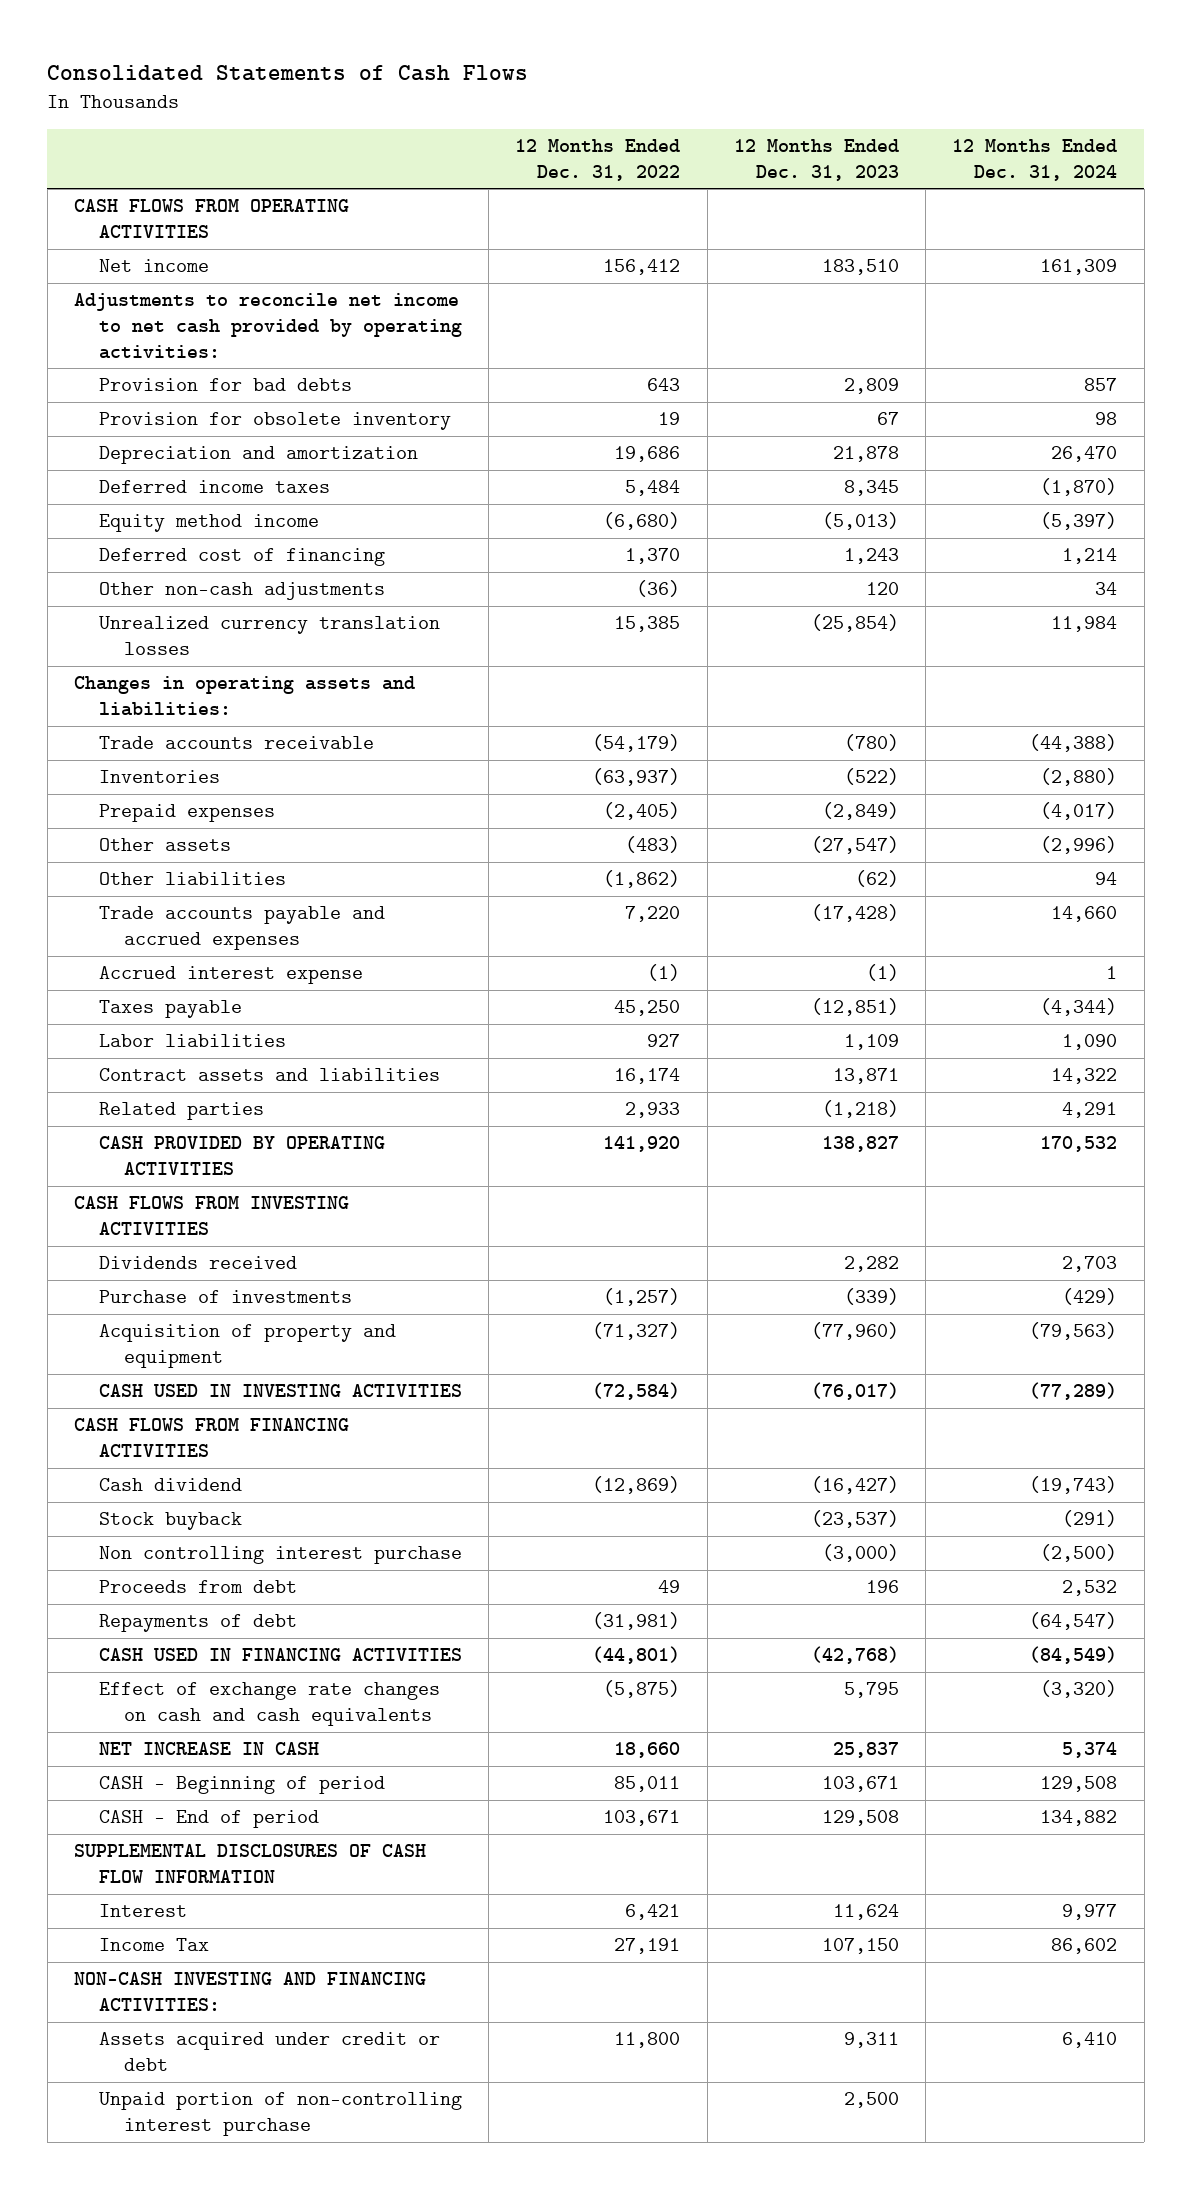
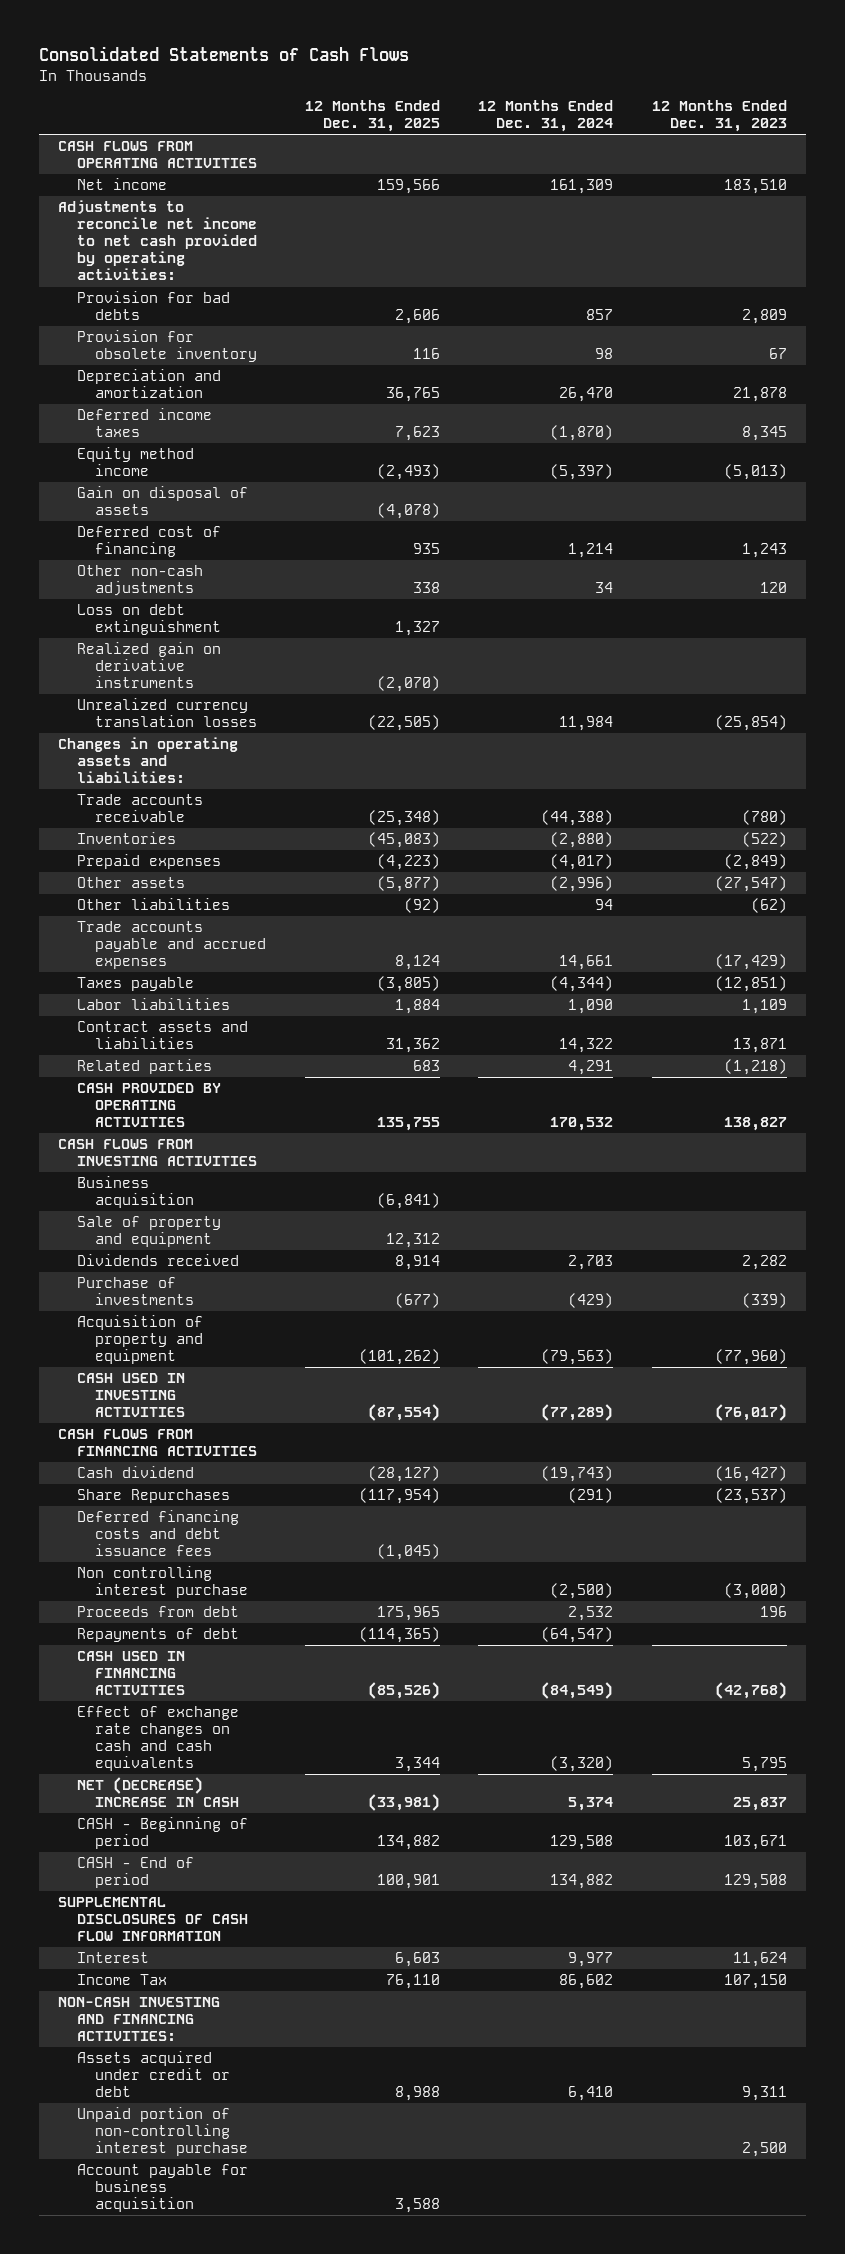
[515,138,681,181] 12 Months Ended Dec. 31, 2022 -> none
none -> [304,100,440,133] 12 Months Ended Dec. 31, 2025
none -> [76,486,248,516] Gain on disposal of assets
none -> [76,604,222,636] Loss on debt extinguishment
none -> [76,642,221,689] Realized gain on derivative instruments
[99,966,364,985] Accrued interest expense -> none
[810,904,899,923] (17,428) -> [715,954,788,971] (17,429)
[1051,906,1118,923] 14,660 -> [559,955,614,971] 14,661
none -> [76,1176,195,1209] Business acquisition
none -> [76,1216,221,1248] Sale of property and equipment
[99,1512,243,1531] Stock buyback -> [76,1489,230,1504] Share Repurchases
none -> [76,1510,239,1557] Deferred financing costs and debt issuance fees
[99,1742,320,1756] NET INCREASE IN CASH -> [76,1777,240,1808] NET (DECREASE) INCREASE IN CASH
none -> [76,2164,248,2213] Account payable for business acquisition

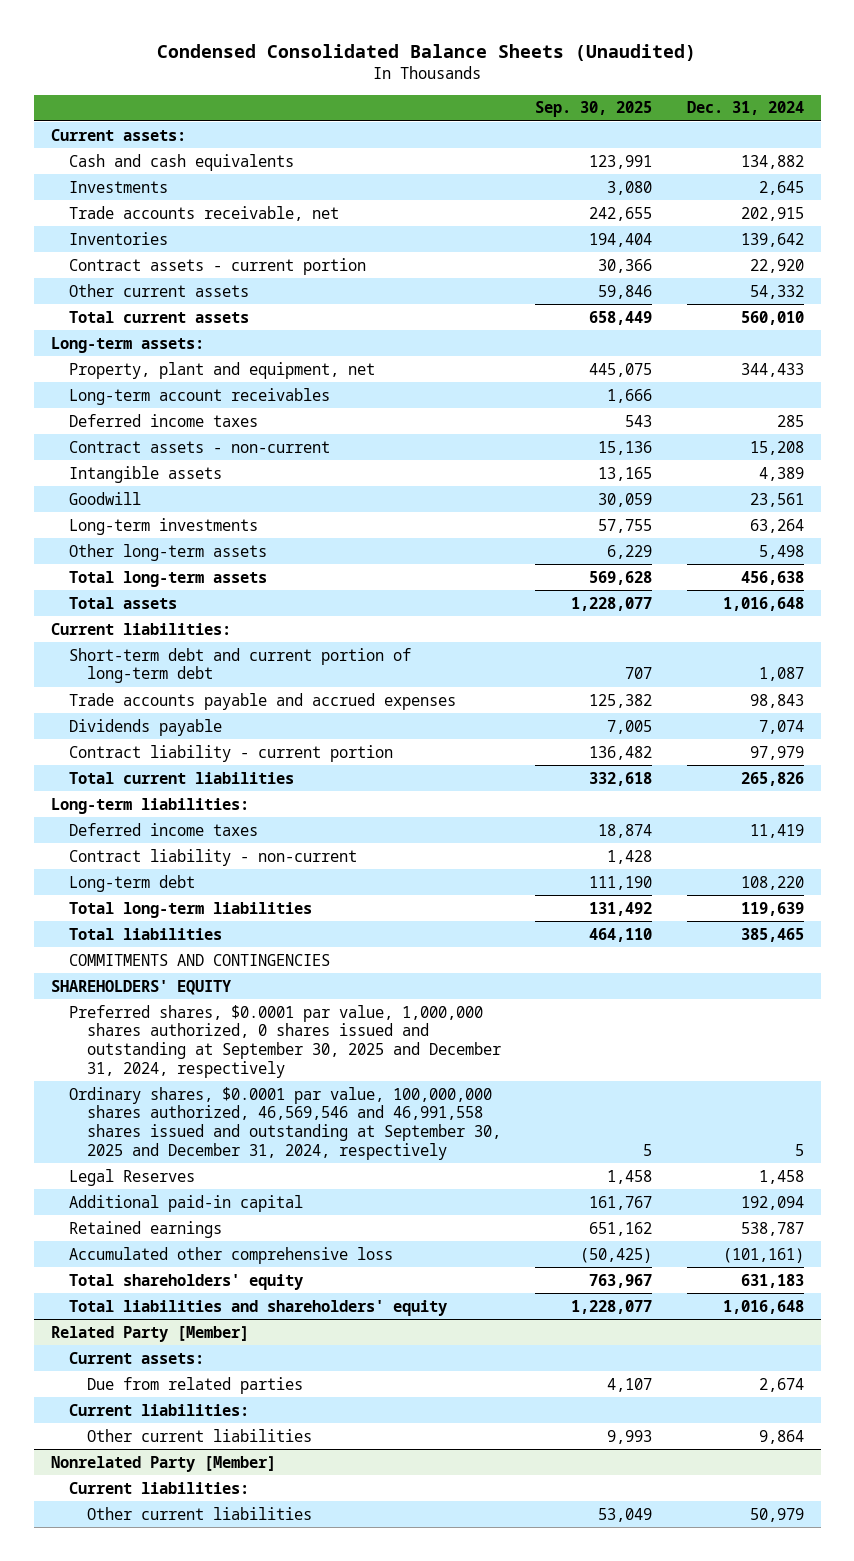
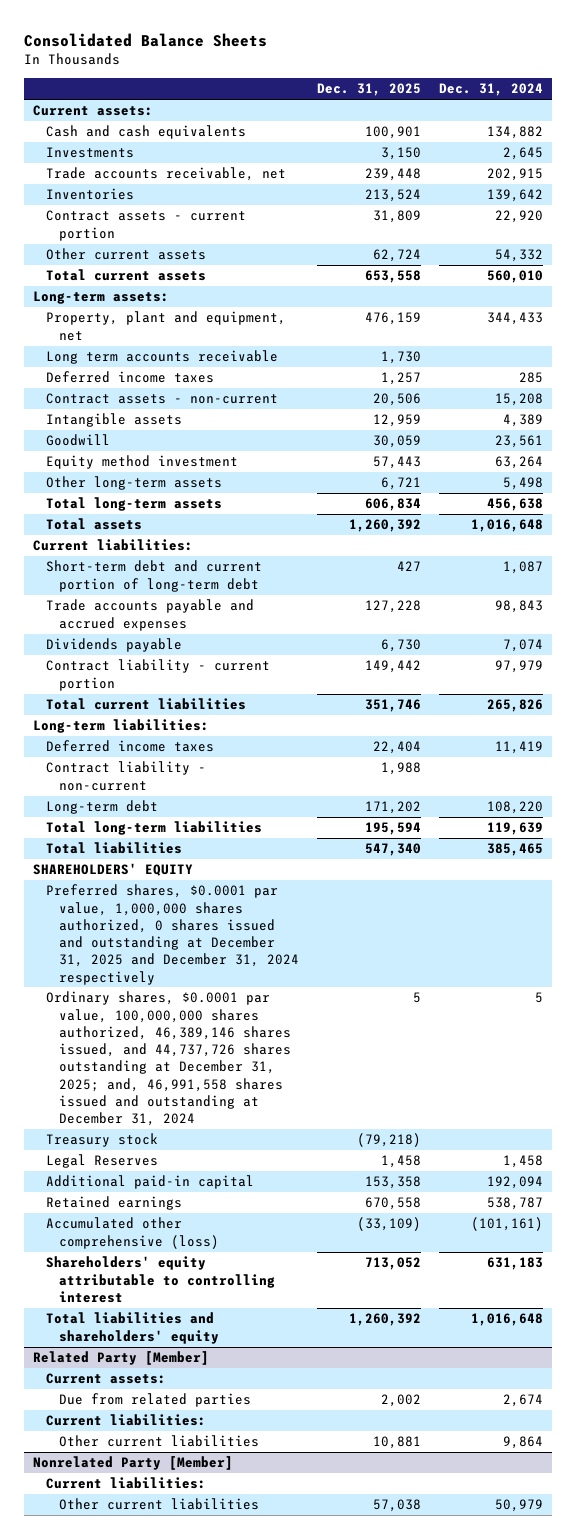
[157,44,697,62] Condensed Consolidated Balance Sheets (Unaudited) -> [24,32,268,47] Consolidated Balance Sheets
[535,101,653,118] Sep. 30, 2025 -> none
none -> [317,83,422,97] Dec. 31, 2025
[68,387,330,405] Long-term account receivables -> [46,350,279,365] Long term accounts receivable
[68,517,258,535] Long-term investments -> [46,455,239,470] Equity method investment
[68,953,330,966] COMMITMENTS AND CONTINGENCIES -> none
[68,1004,501,1079] Preferred shares, $0.0001 par value, 1,000,000 shares authorized, 0 shares issued and outstanding at September 30, 2025 and December 31, 2024, respectively -> [46,884,300,985] Preferred shares, $0.0001 par value, 1,000,000 shares authorized, 0 shares issued and outstanding at December 31, 2025 and December 31, 2024 respectively
[68,1086,501,1161] Ordinary shares, $0.0001 par value, 100,000,000 shares authorized, 46,569,546 and 46,991,558 shares issued and outstanding at September 30, 2025 and December 31, 2024, respectively -> [46,991,292,1126] Ordinary shares, $0.0001 par value, 100,000,000 shares authorized, 46,389,146 shares issued, and 44,737,726 shares outstanding at December 31, 2025; and, 46,991,558 shares issued and outstanding at December 31, 2024
none -> [46,1133,159,1148] Treasury stock
[68,1246,393,1264] Accumulated other comprehensive loss -> [46,1217,220,1249] Accumulated other comprehensive (loss)
[68,1273,303,1290] Total shareholders' equity -> [46,1256,276,1303] Shareholders' equity attributable to controlling interest

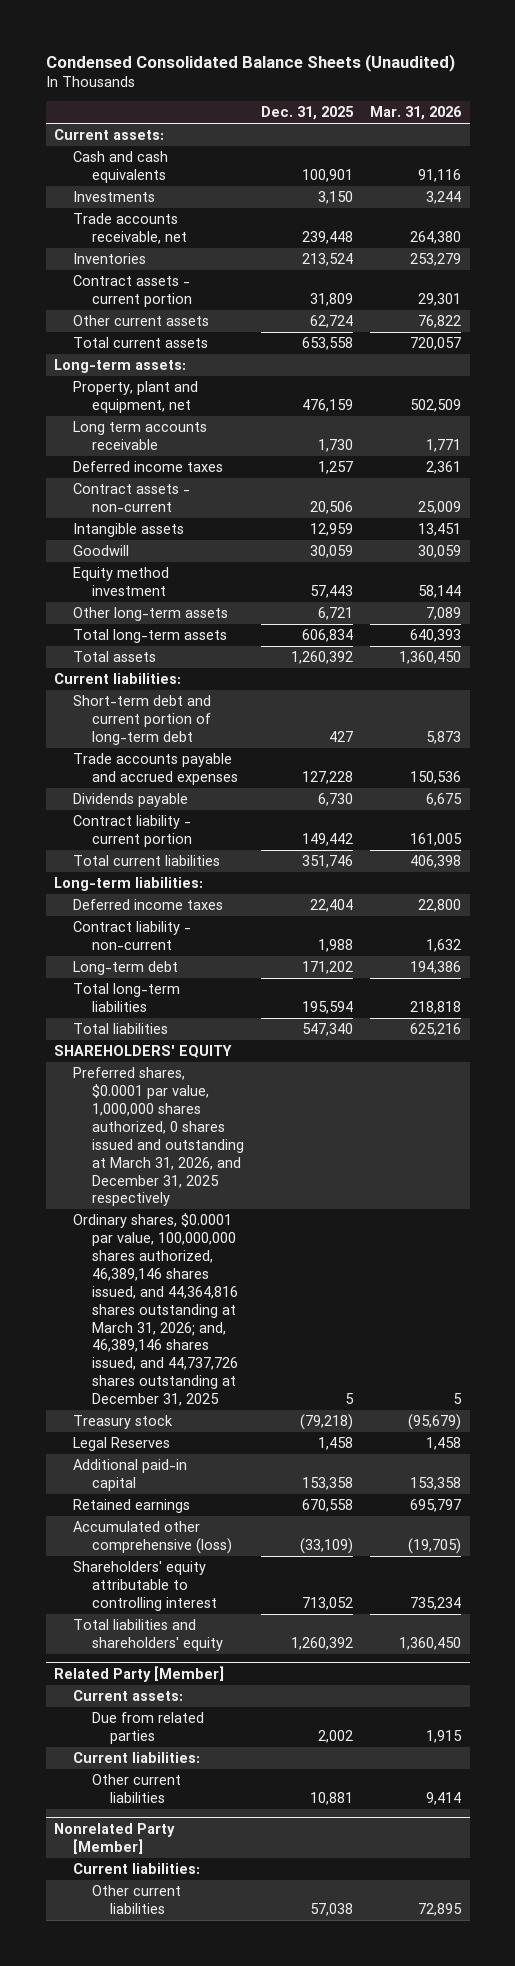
[24,32,268,47] Consolidated Balance Sheets -> [45,53,455,72] Condensed Consolidated Balance Sheets (Unaudited)
[439,83,544,97] Dec. 31, 2024 -> none
none -> [370,106,463,121] Mar. 31, 2026
[46,884,300,985] Preferred shares, $0.0001 par value, 1,000,000 shares authorized, 0 shares issued and outstanding at December 31, 2025 and December 31, 2024 respectively -> [72,1067,244,1207] Preferred shares, $0.0001 par value, 1,000,000 shares authorized, 0 shares issued and outstanding at March 31, 2026, and December 31, 2025 respectively
[46,991,292,1126] Ordinary shares, $0.0001 par value, 100,000,000 shares authorized, 46,389,146 shares issued, and 44,737,726 shares outstanding at December 31, 2025; and, 46,991,558 shares issued and outstanding at December 31, 2024 -> [72,1213,238,1407] Ordinary shares, $0.0001 par value, 100,000,000 shares authorized, 46,389,146 shares issued, and 44,364,816 shares outstanding at March 31, 2026; and, 46,389,146 shares issued, and 44,737,726 shares outstanding at December 31, 2025

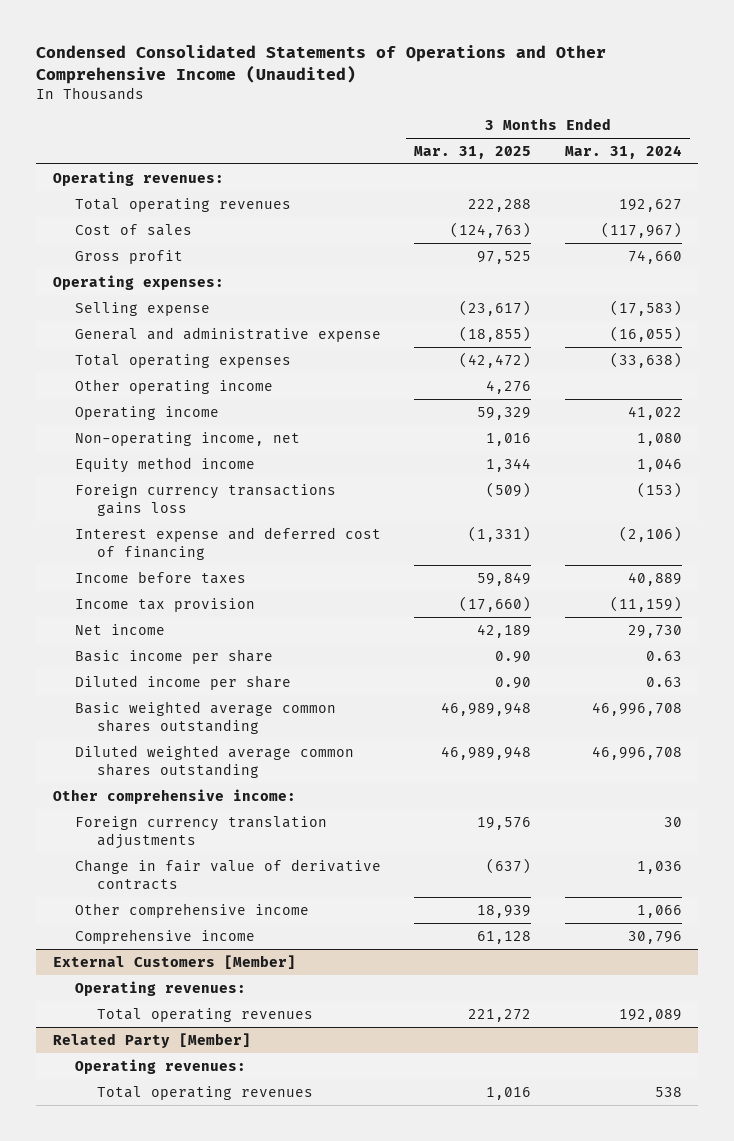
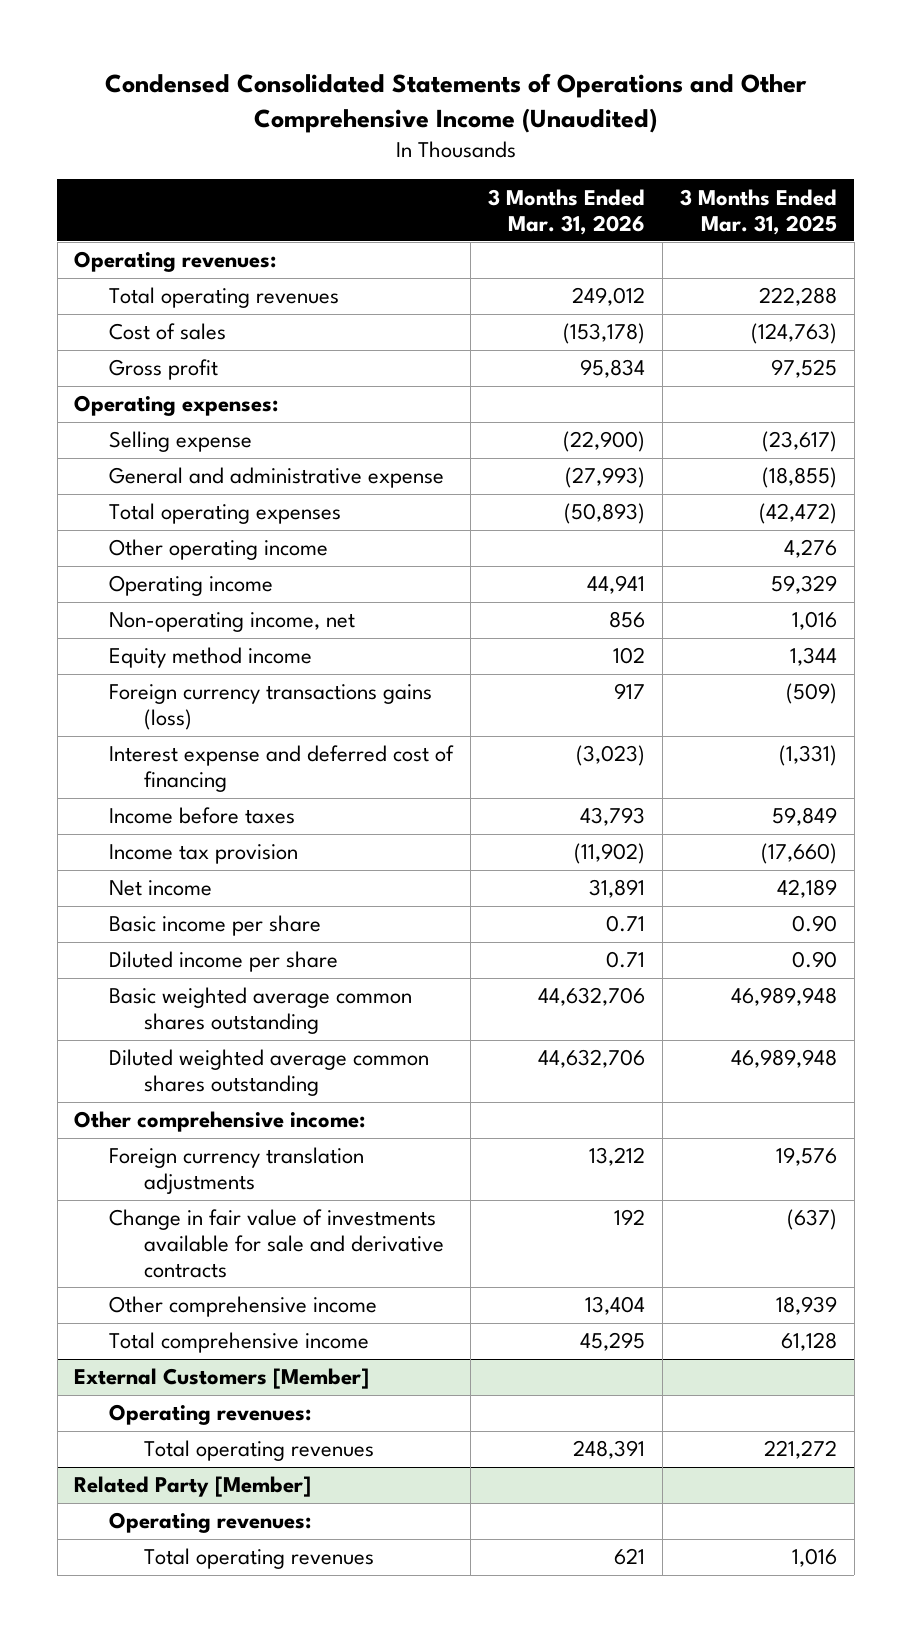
[564,144,682,159] Mar. 31, 2024 -> none
none -> [487,188,645,235] 3 Months Ended Mar. 31, 2026
[74,483,336,516] Foreign currency transactions gains loss -> [109,684,433,731] Foreign currency transactions gains (loss)
[74,858,381,890] Change in fair value of derivative contracts -> [109,1209,444,1279] Change in fair value of investments available for sale and derivative contracts
[74,928,255,944] Comprehensive income -> [109,1332,370,1354] Total comprehensive income

